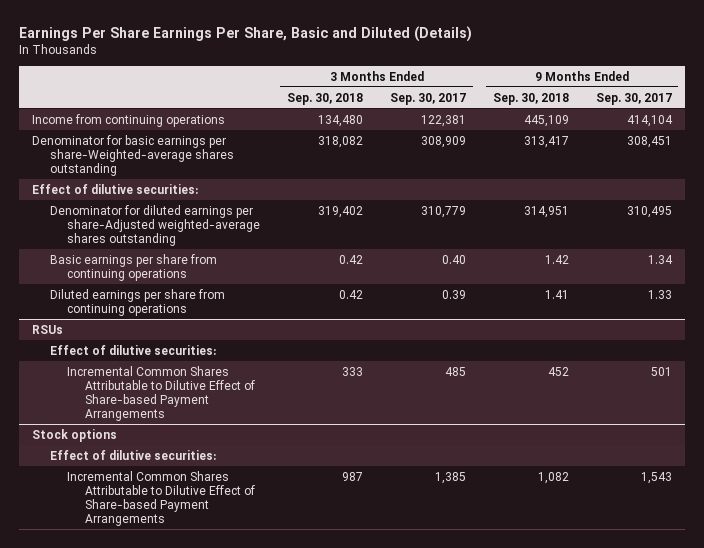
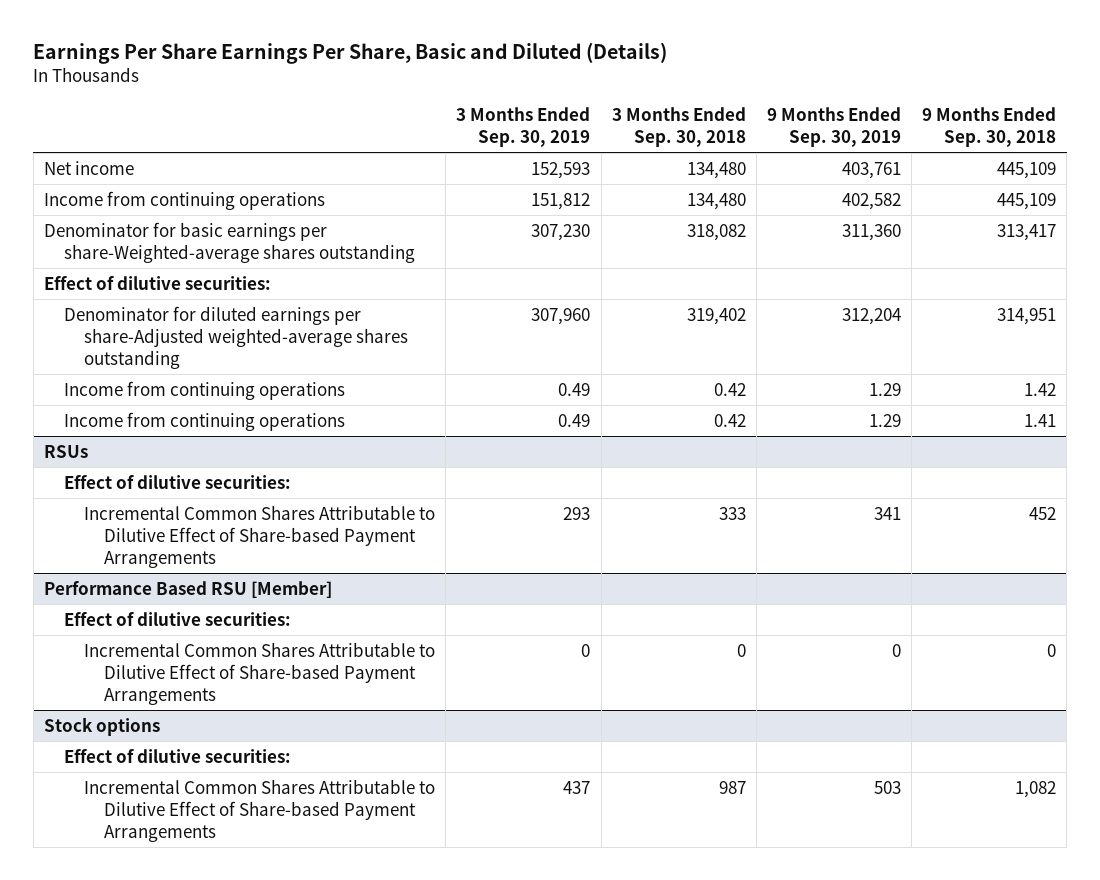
[389,92,466,105] Sep. 30, 2017 -> none
[595,92,672,105] Sep. 30, 2017 -> none
none -> [456,106,591,147] 3 Months Ended Sep. 30, 2019
none -> [767,106,902,147] 9 Months Ended Sep. 30, 2019
none -> [43,160,134,175] Net income
[49,253,217,281] Basic earnings per share from continuing operations -> [63,380,345,400] Income from continuing operations
[49,288,225,316] Diluted earnings per share from continuing operations -> [63,411,345,431] Income from continuing operations
none -> [43,580,332,598] Performance Based RSU [Member]
none -> [63,611,291,626] Effect of dilutive securities:
none -> [84,641,436,705] Incremental Common Shares Attributable to Dilutive Effect of Share-based Payment Arrangements

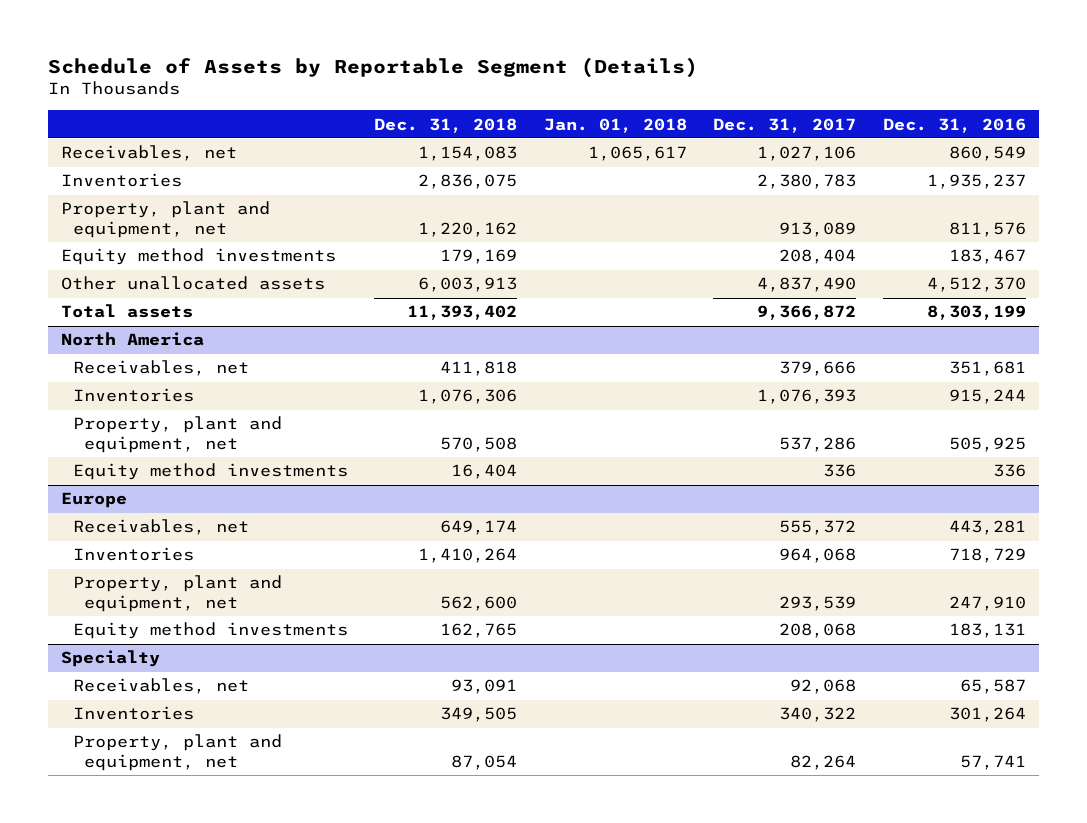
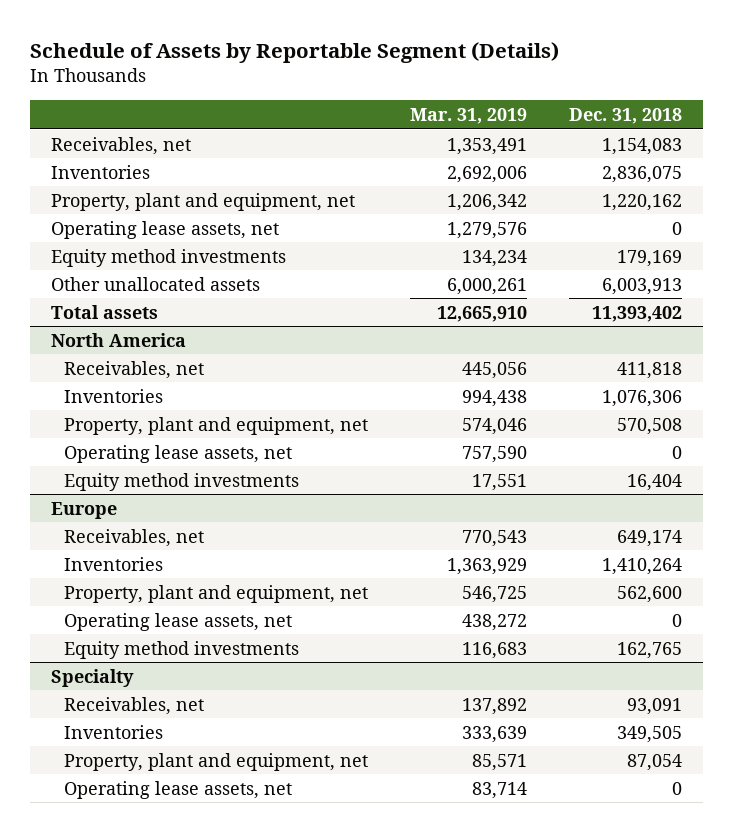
[543,117,687,133] Jan. 01, 2018 -> none
[713,117,857,133] Dec. 31, 2017 -> none
[883,117,1027,133] Dec. 31, 2016 -> none
none -> [410,107,528,124] Mar. 31, 2019
none -> [51,220,280,239] Operating lease assets, net
none -> [64,444,293,463] Operating lease assets, net
none -> [64,612,293,631] Operating lease assets, net
none -> [64,780,293,799] Operating lease assets, net

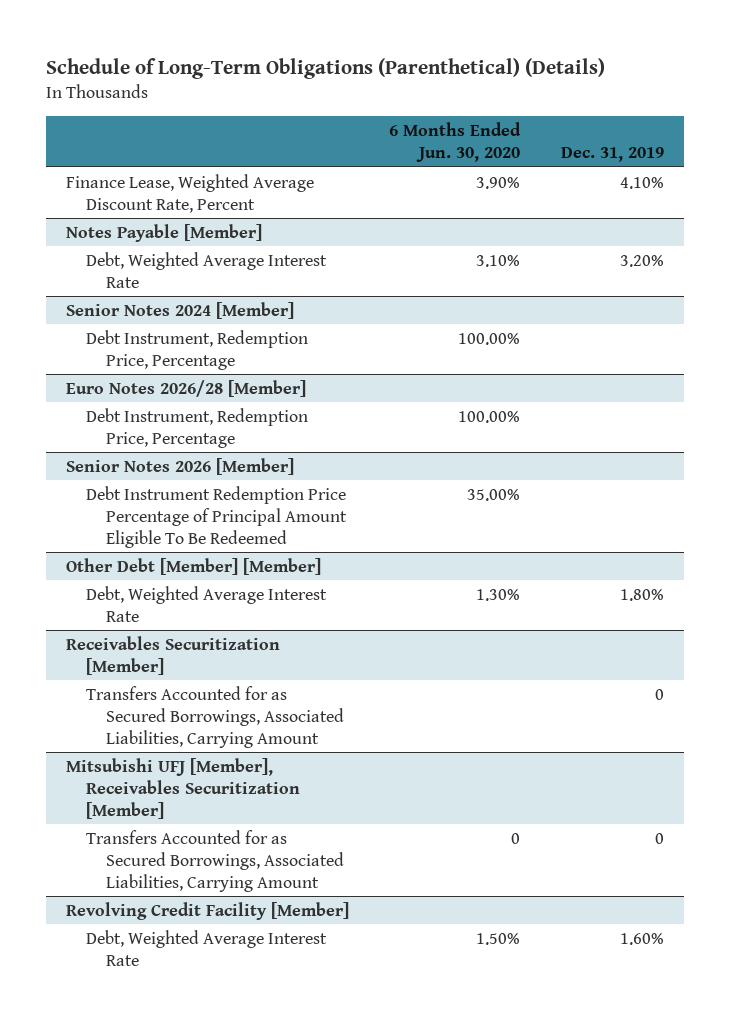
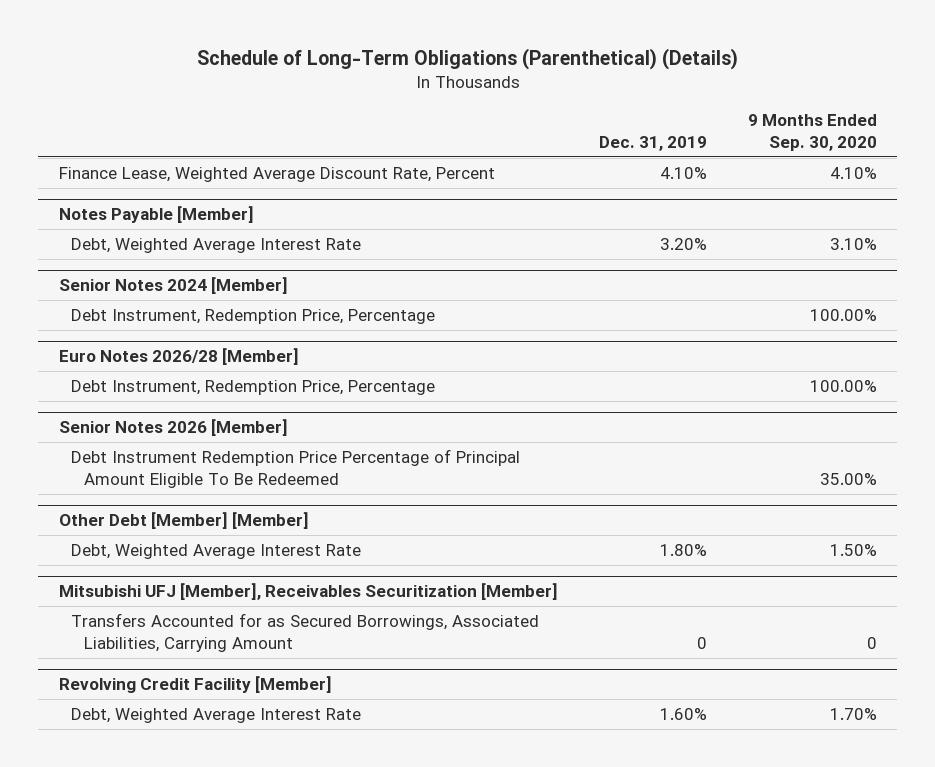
[389,122,522,163] 6 Months Ended Jun. 30, 2020 -> none
none -> [747,113,877,151] 9 Months Ended Sep. 30, 2020
[65,635,280,675] Receivables Securitization [Member] -> none
[85,685,344,748] Transfers Accounted for as Secured Borrowings, Associated Liabilities, Carrying Amount -> none

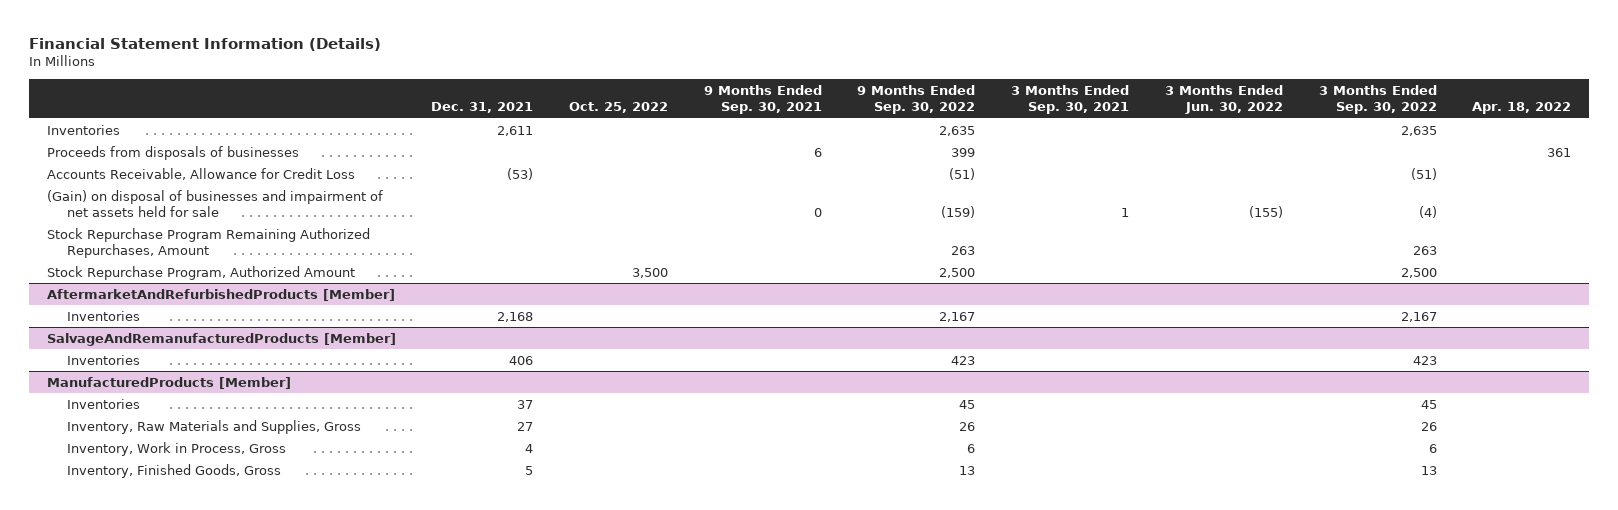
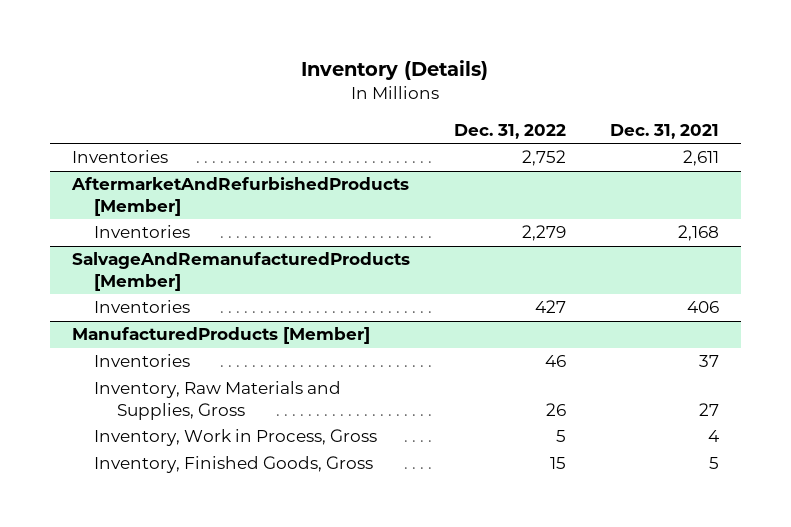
[28,37,381,51] Financial Statement Information (Details) -> [301,60,489,81] Inventory (Details)
[569,102,669,114] Oct. 25, 2022 -> none
[703,85,822,115] 9 Months Ended Sep. 30, 2021 -> none
[857,85,976,115] 9 Months Ended Sep. 30, 2022 -> none
[1011,85,1130,115] 3 Months Ended Sep. 30, 2021 -> none
[1164,85,1283,115] 3 Months Ended Jun. 30, 2022 -> none
[1318,85,1437,115] 3 Months Ended Sep. 30, 2022 -> none
[1472,102,1572,115] Apr. 18, 2022 -> none
none -> [453,123,566,139] Dec. 31, 2022
[46,145,299,160] Proceeds from disposals of businesses -> none
[46,167,355,180] Accounts Receivable, Allowance for Credit Loss -> none
[46,189,383,217] (Gain) on disposal of businesses and impairment of net assets held for sale -> none
[46,227,370,258] Stock Repurchase Program Remaining Authorized Repurchases, Amount -> none
[46,265,355,280] Stock Repurchase Program, Authorized Amount -> none

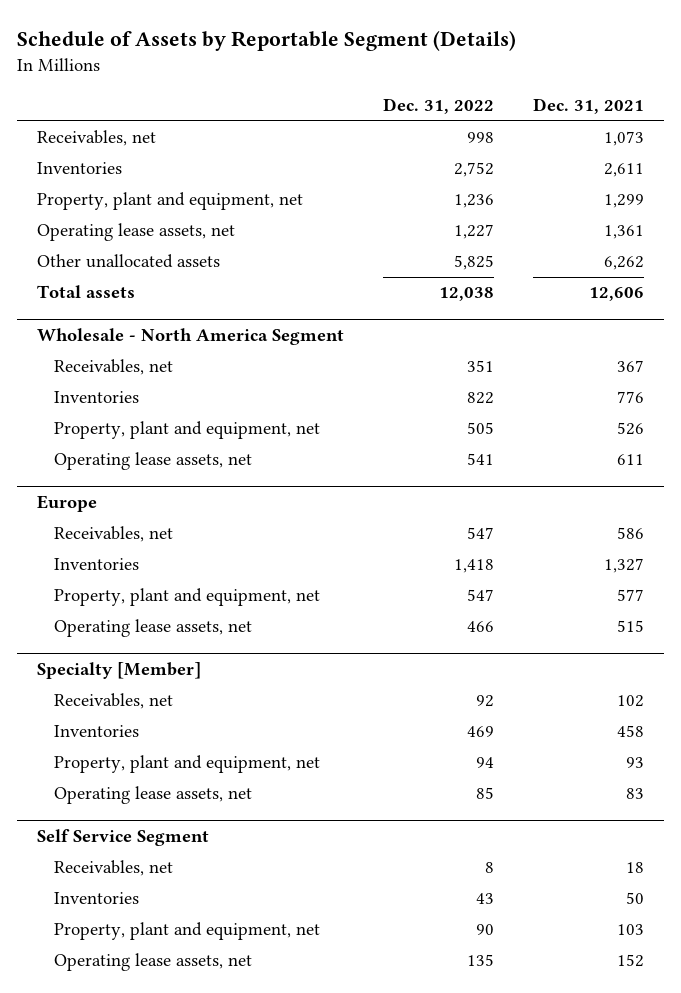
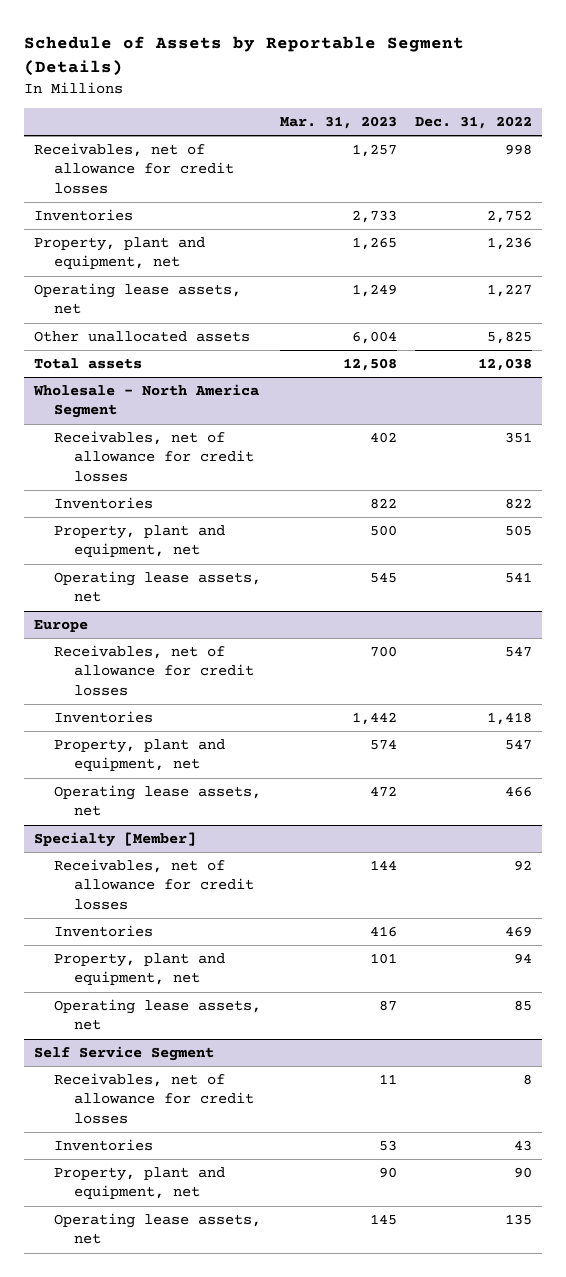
[533,98,645,115] Dec. 31, 2021 -> none
none -> [279,116,397,130] Mar. 31, 2023
[36,130,156,147] Receivables, net -> [33,143,234,194] Receivables, net of allowance for credit losses
[53,359,173,376] Receivables, net -> [53,431,254,482] Receivables, net of allowance for credit losses
[53,526,173,543] Receivables, net -> [53,645,254,696] Receivables, net of allowance for credit losses
[53,693,173,710] Receivables, net -> [53,859,254,910] Receivables, net of allowance for credit losses
[53,860,173,877] Receivables, net -> [53,1073,254,1124] Receivables, net of allowance for credit losses

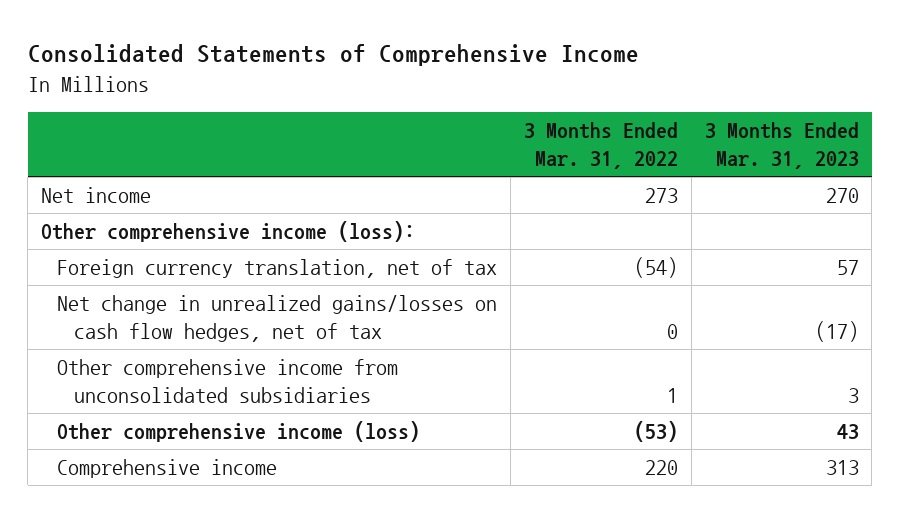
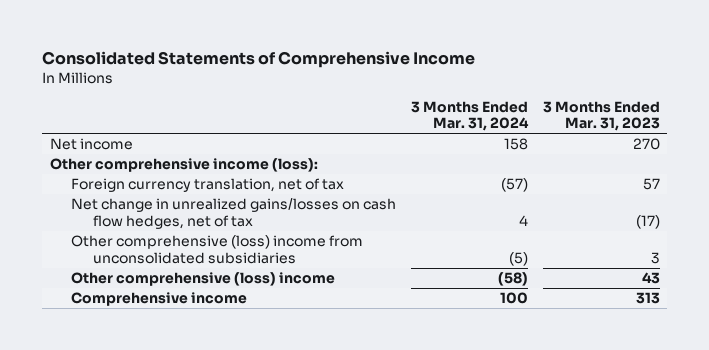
[523,122,678,169] 3 Months Ended Mar. 31, 2022 -> none
none -> [410,100,529,132] 3 Months Ended Mar. 31, 2024
[57,359,399,403] Other comprehensive income from unconsolidated subsidiaries -> [71,235,364,264] Other comprehensive (loss) income from unconsolidated subsidiaries
[57,421,421,443] Other comprehensive income (loss) -> [71,272,336,287] Other comprehensive (loss) income

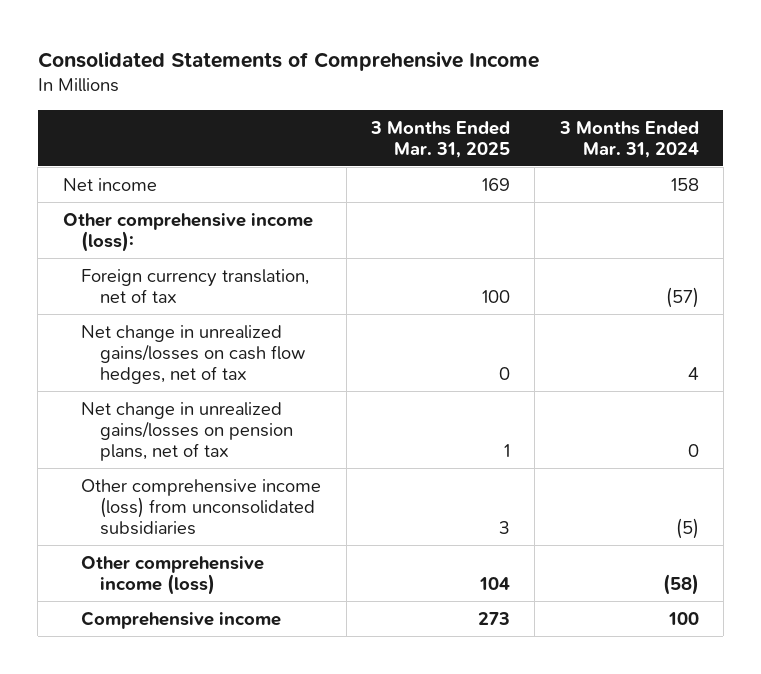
[542,100,660,132] 3 Months Ended Mar. 31, 2023 -> none
none -> [369,120,510,158] 3 Months Ended Mar. 31, 2025
none -> [81,401,293,462] Net change in unrealized gains/losses on pension plans, net of tax
[71,235,364,264] Other comprehensive (loss) income from unconsolidated subsidiaries -> [81,478,322,536] Other comprehensive income (loss) from unconsolidated subsidiaries
[71,272,336,287] Other comprehensive (loss) income -> [81,555,265,595] Other comprehensive income (loss)

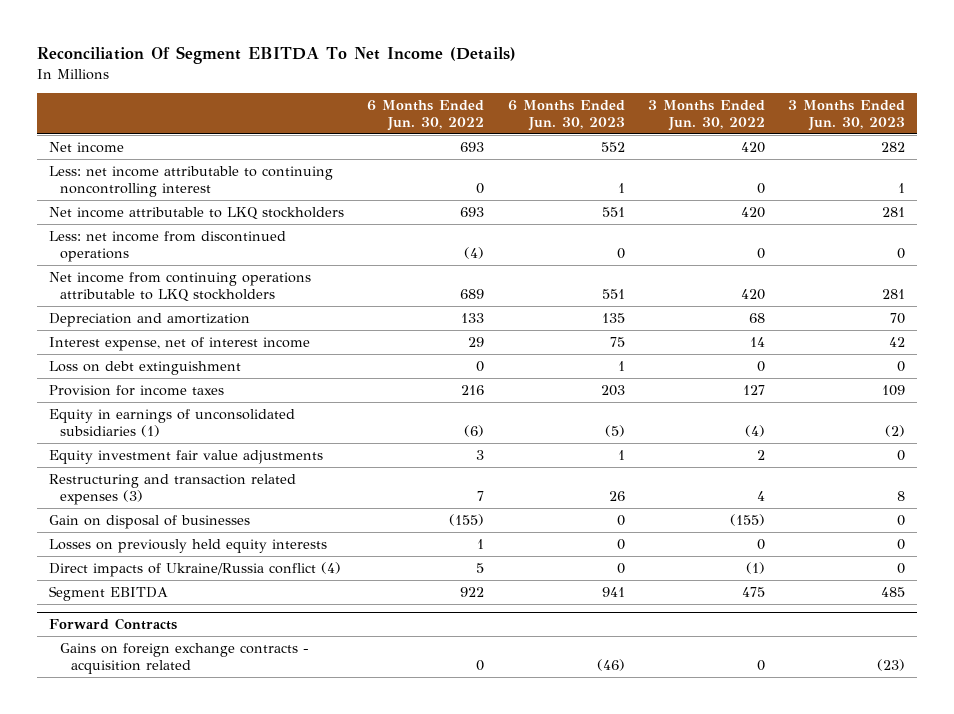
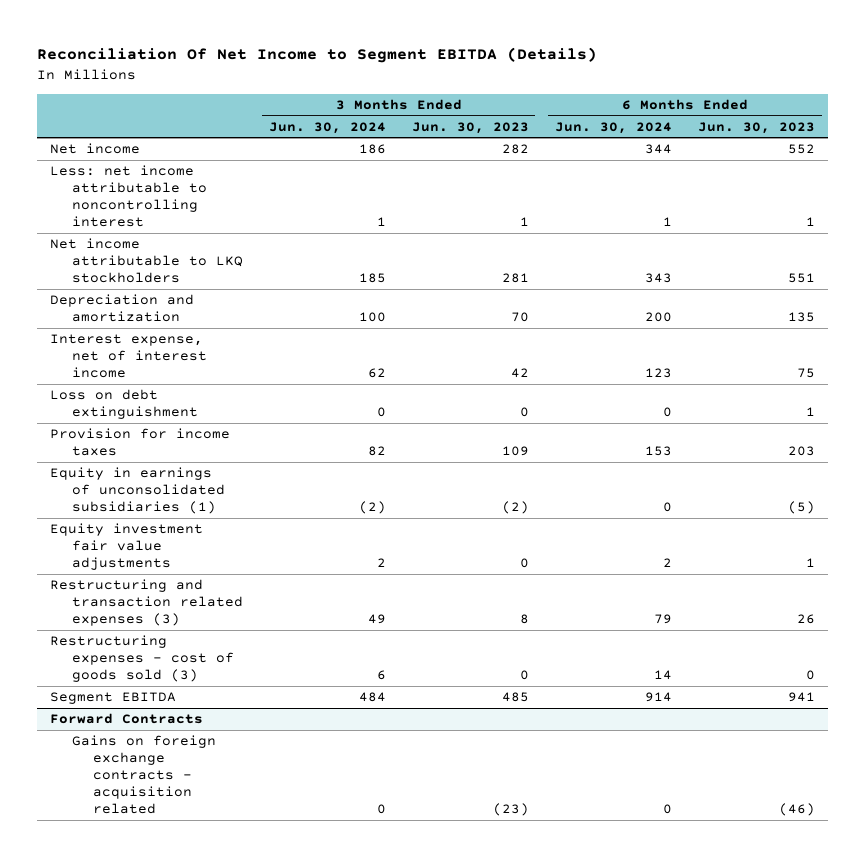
[37,46,517,65] Reconciliation Of Segment EBITDA To Net Income (Details) -> [36,47,597,64] Reconciliation Of Net Income to Segment EBITDA (Details)
[367,99,485,131] 6 Months Ended Jun. 30, 2022 -> none
[647,99,765,131] 3 Months Ended Jun. 30, 2022 -> none
none -> [268,121,386,134] Jun. 30, 2024
none -> [554,121,672,134] Jun. 30, 2024
[48,166,333,197] Less: net income attributable to continuing noncontrolling interest -> [50,165,207,228] Less: net income attributable to noncontrolling interest
[48,231,286,262] Less: net income from discontinued operations -> none
[48,272,311,302] Net income from continuing operations attributable to LKQ stockholders -> none
[48,515,250,530] Gain on disposal of businesses -> none
[48,539,327,554] Losses on previously held equity interests -> none
[48,562,341,578] Direct impacts of Ukraine/Russia conflict (4) -> none
none -> [50,635,234,683] Restructuring expenses - cost of goods sold (3)

